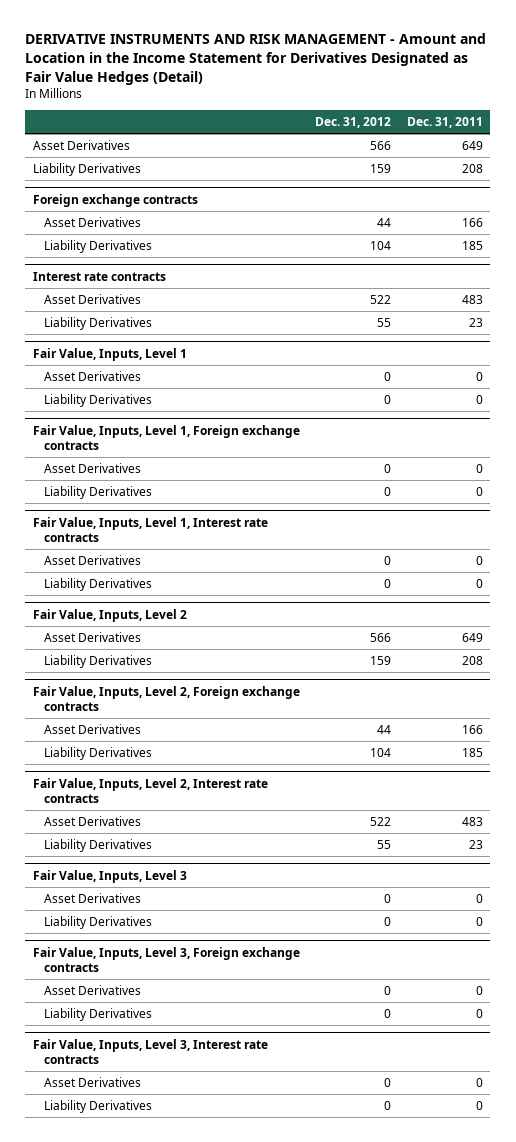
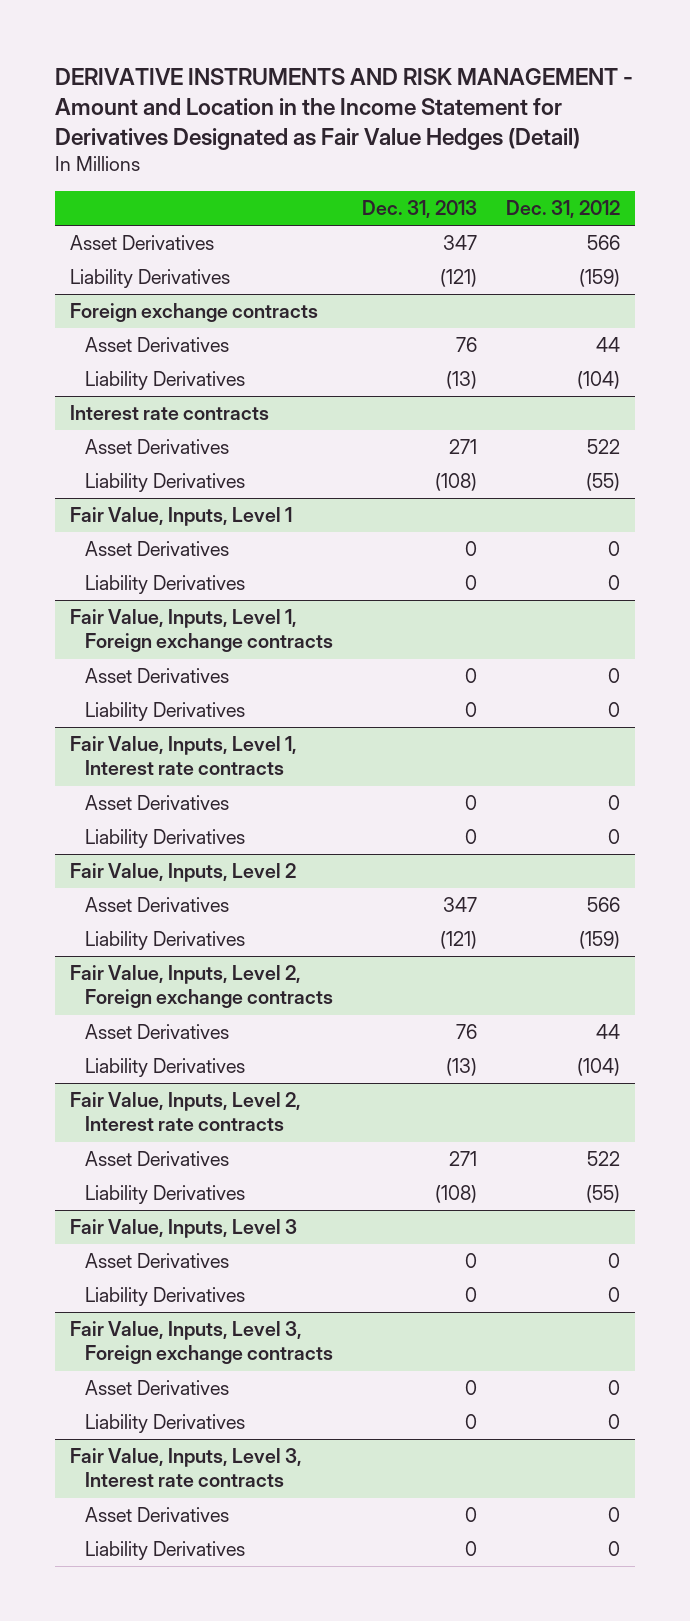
[406,116,483,128] Dec. 31, 2011 -> none
none -> [361,200,477,219] Dec. 31, 2013
[370,163,392,173] 159 -> [578,269,620,288] (159)
[370,240,392,250] 104 -> [576,371,620,390] (104)
[377,317,392,327] 55 -> [585,473,620,492] (55)
[370,655,392,665] 159 -> [578,931,620,950] (159)
[370,747,392,757] 104 -> [576,1058,620,1077] (104)
[377,839,392,849] 55 -> [585,1185,620,1204] (55)

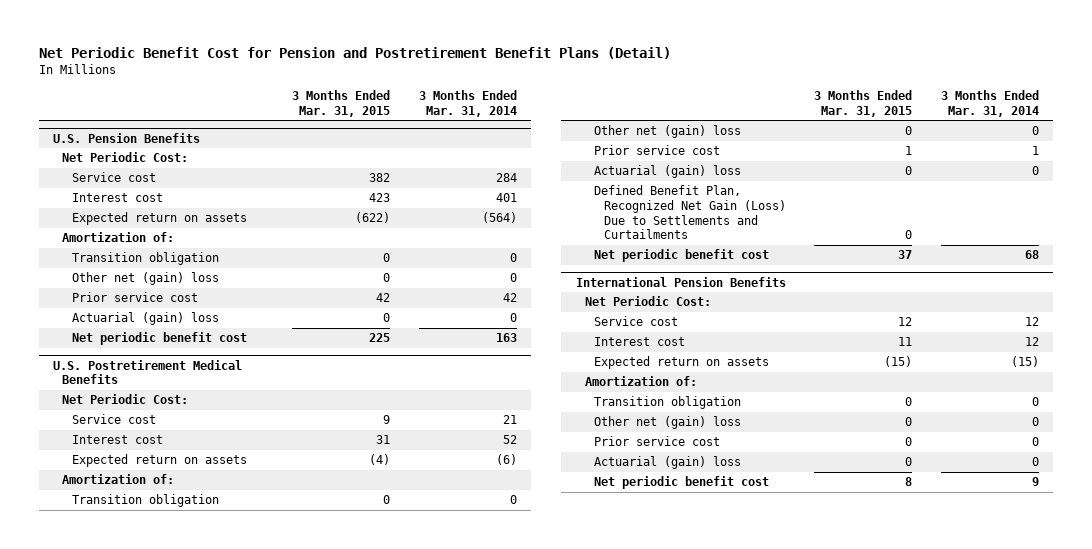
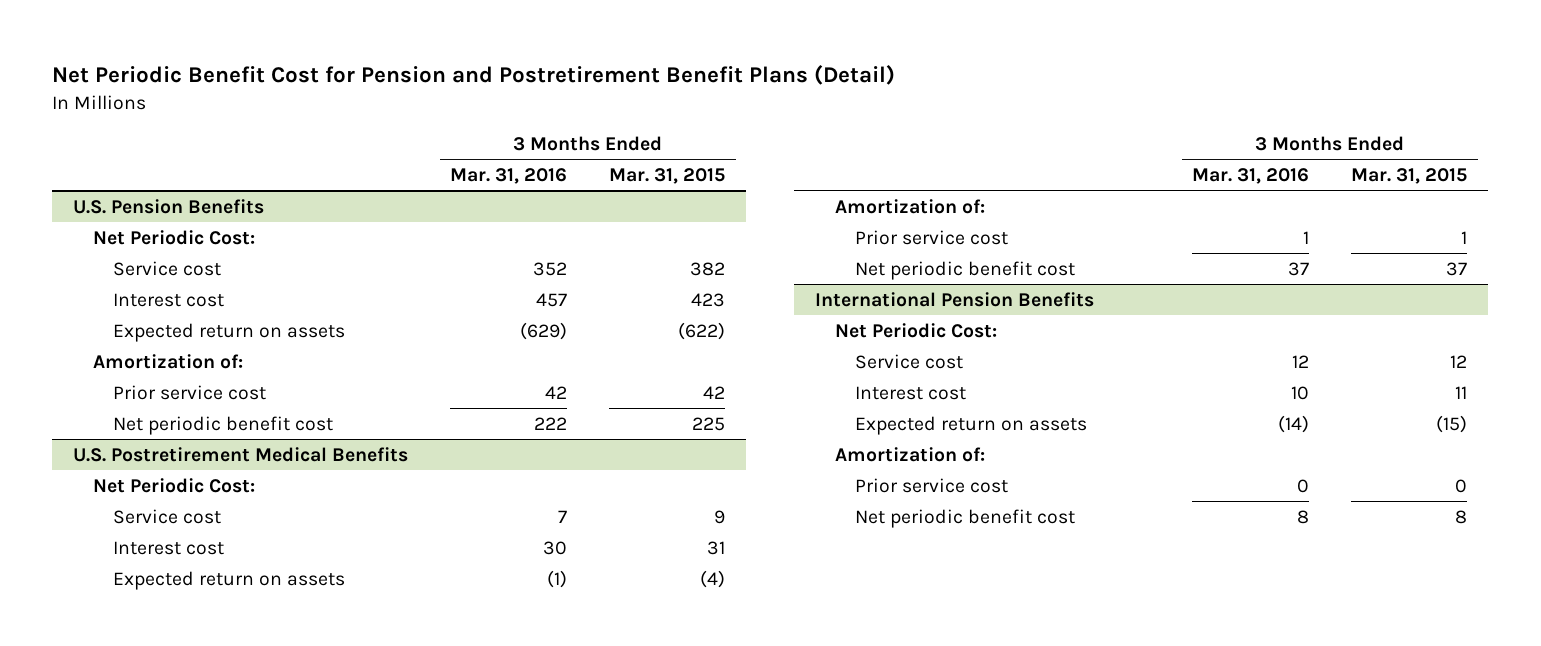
[418,90,517,118] 3 Months Ended Mar. 31, 2014 -> none
none -> [450,167,568,184] Mar. 31, 2016
[71,252,219,266] Transition obligation -> none
[71,272,219,286] Other net (gain) loss -> none
[71,312,219,326] Actuarial (gain) loss -> none
[71,494,219,508] Transition obligation -> none
[594,125,742,139] Other net (gain) loss -> none
[594,165,742,179] Actuarial (gain) loss -> none
[594,185,786,240] Defined Benefit Plan, Recognized Net Gain (Loss) Due to Settlements and Curtailments -> none
[594,396,742,410] Transition obligation -> none
[594,416,742,430] Other net (gain) loss -> none
[594,456,742,470] Actuarial (gain) loss -> none

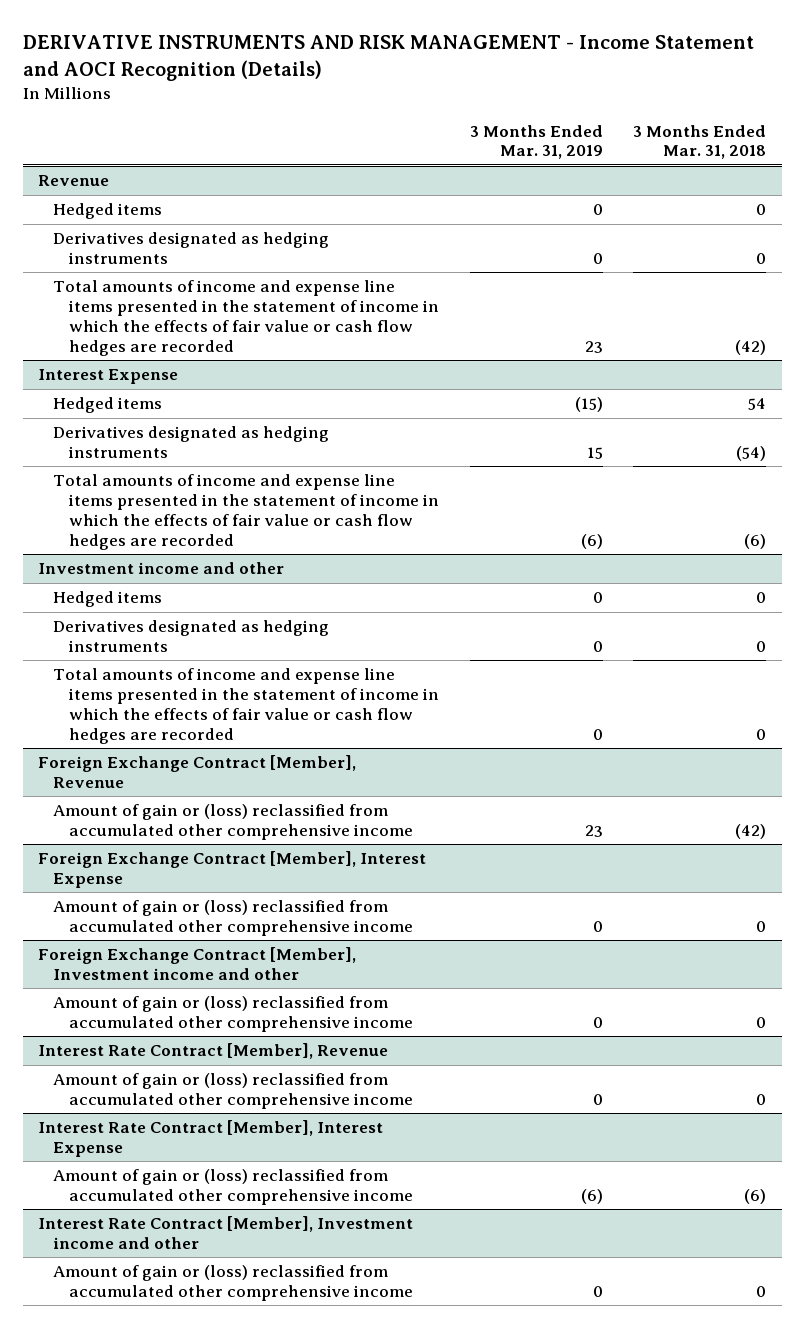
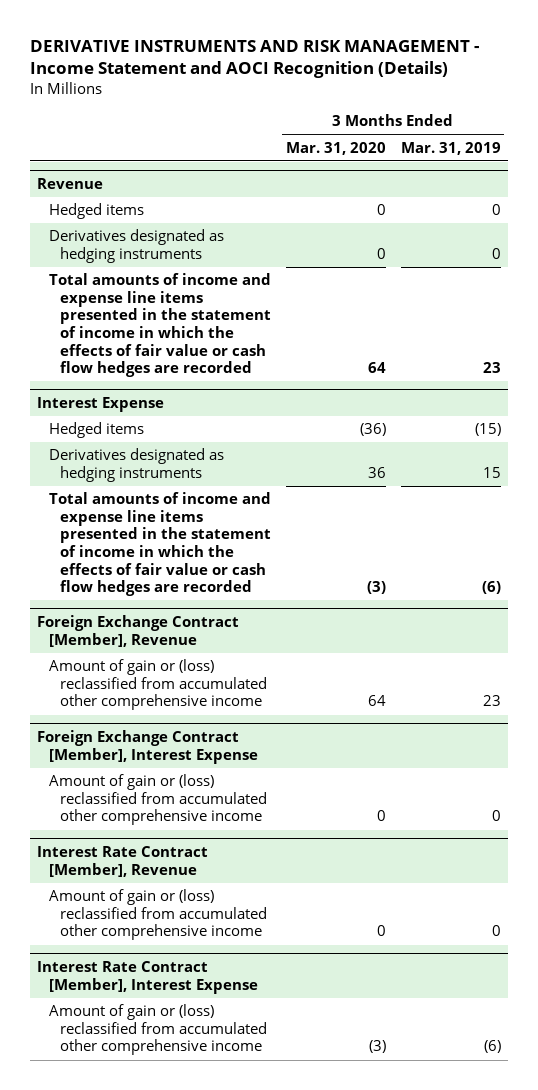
[633,124,767,160] 3 Months Ended Mar. 31, 2018 -> none
none -> [285,141,386,155] Mar. 31, 2020
[38,562,285,575] Investment income and other -> none
[53,591,163,608] Hedged items -> none
[53,620,330,653] Derivatives designated as hedging instruments -> none
[53,668,439,744] Total amounts of income and expense line items presented in the statement of income in which the effects of fair value or cash flow hedges are recorded -> none
[38,947,357,981] Foreign Exchange Contract [Member], Investment income and other -> none
[53,996,413,1033] Amount of gain or (loss) reclassified from accumulated other comprehensive income -> none
[38,1216,414,1250] Interest Rate Contract [Member], Investment income and other -> none
[53,1265,413,1302] Amount of gain or (loss) reclassified from accumulated other comprehensive income -> none

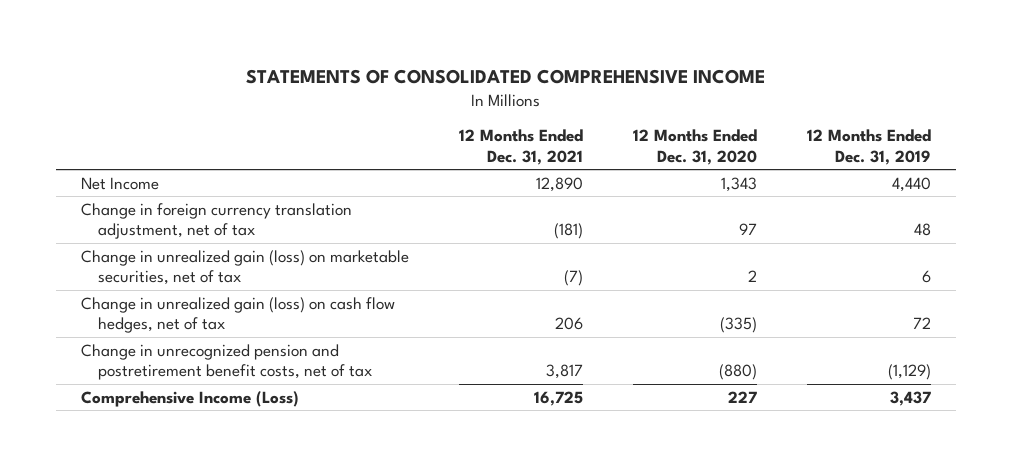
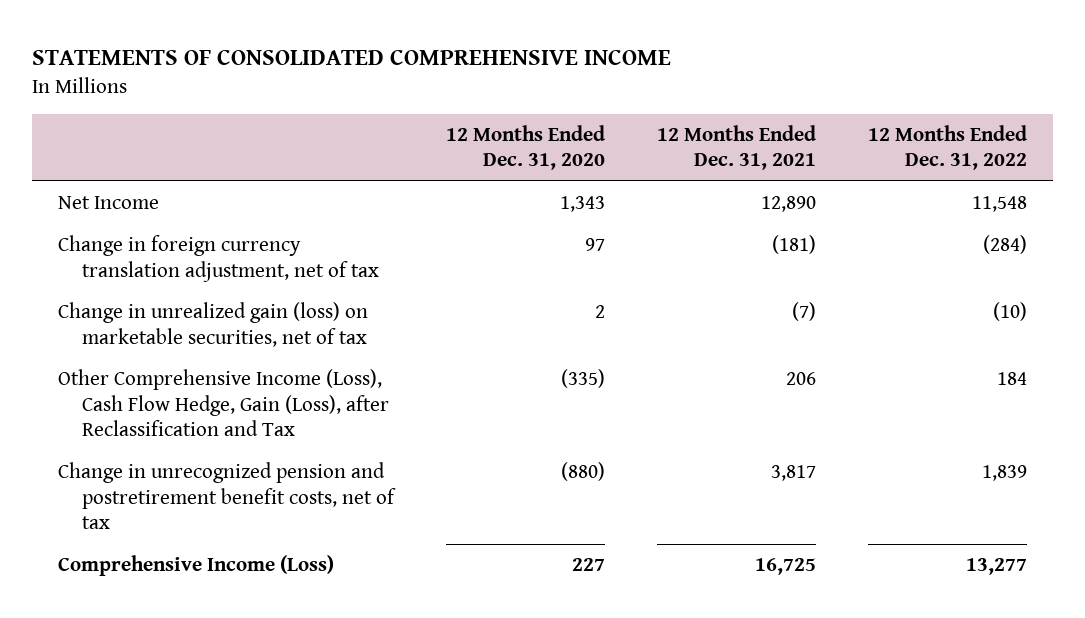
[806,129,931,165] 12 Months Ended Dec. 31, 2019 -> none
none -> [868,124,1028,171] 12 Months Ended Dec. 31, 2022
[81,296,396,334] Change in unrealized gain (loss) on cash flow hedges, net of tax -> [58,369,390,437] Other Comprehensive Income (Loss), Cash Flow Hedge, Gain (Loss), after Reclassification and Tax

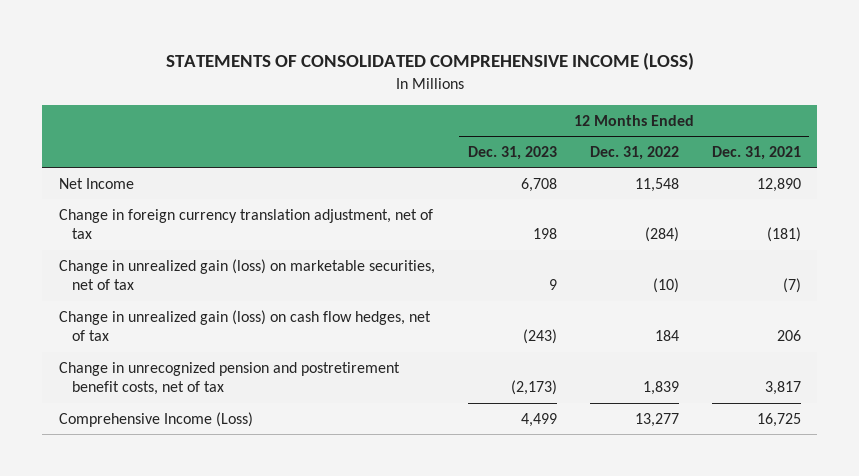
[32,49,672,65] STATEMENTS OF CONSOLIDATED COMPREHENSIVE INCOME -> [165,52,694,71] STATEMENTS OF CONSOLIDATED COMPREHENSIVE INCOME (LOSS)
[446,124,606,171] 12 Months Ended Dec. 31, 2020 -> none
none -> [467,145,557,160] Dec. 31, 2023
[58,369,390,437] Other Comprehensive Income (Loss), Cash Flow Hedge, Gain (Loss), after Reclassification and Tax -> [58,309,431,342] Change in unrealized gain (loss) on cash flow hedges, net of tax

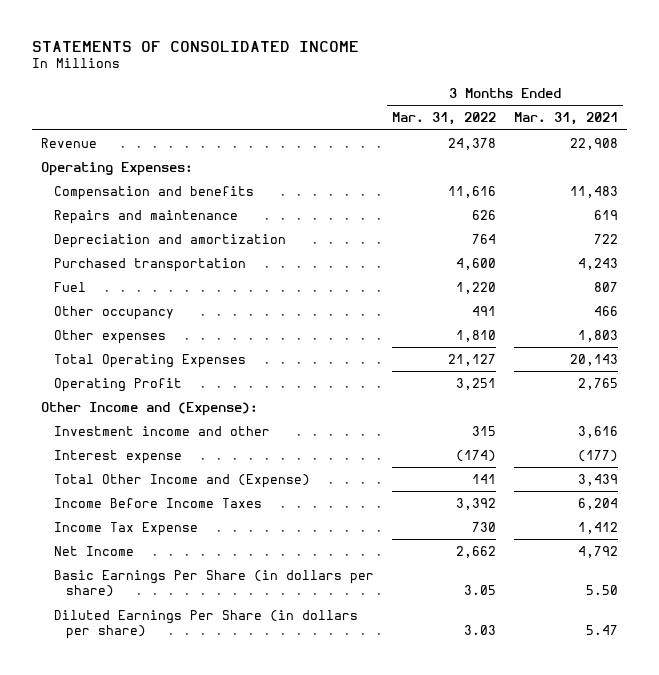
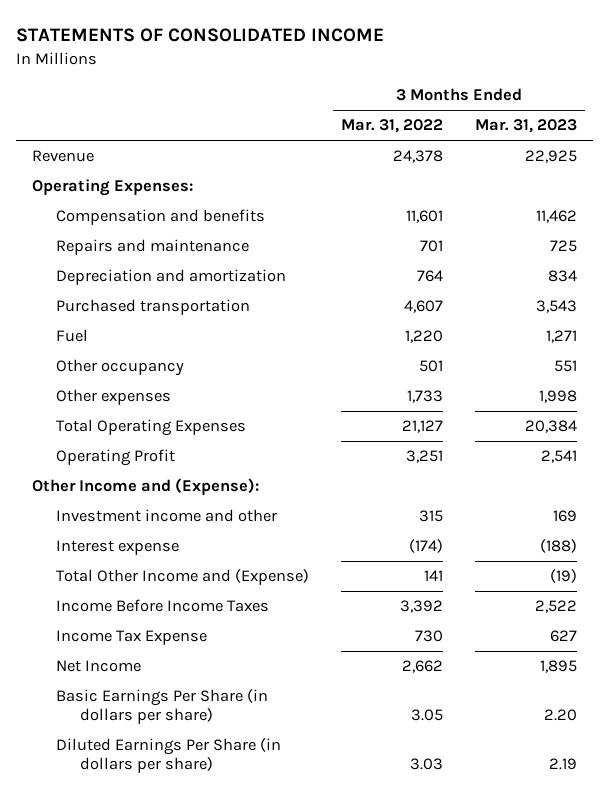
[514,112,619,126] Mar. 31, 2021 -> none
none -> [475,119,578,134] Mar. 31, 2023
[447,185,496,198] 11,616 -> [406,210,444,224] 11,601
[471,209,496,220] 626 -> [420,240,444,253] 701
[455,257,496,270] 4,600 -> [404,300,444,314] 4,607
[471,305,496,316] 491 -> [419,360,444,373] 501
[455,329,496,342] 1,810 -> [407,390,444,404] 1,733

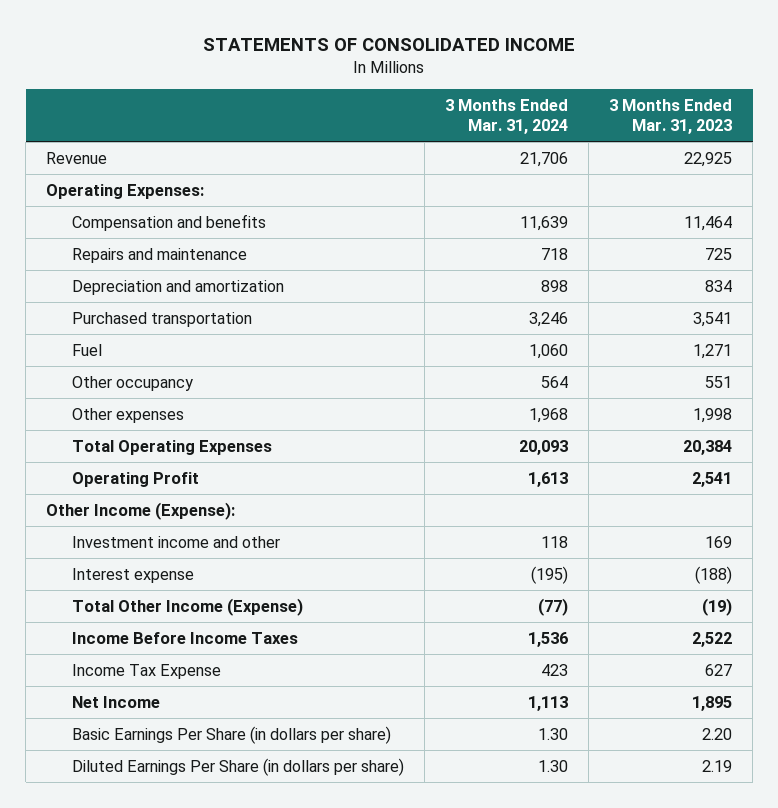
[341,119,444,134] Mar. 31, 2022 -> none
none -> [444,99,568,134] 3 Months Ended Mar. 31, 2024
[536,210,578,224] 11,462 -> [684,215,733,231] 11,464
[536,300,578,314] 3,543 -> [693,311,733,327] 3,541
[32,478,260,496] Other Income and (Expense): -> [46,501,236,520] Other Income (Expense):
[55,569,309,586] Total Other Income and (Expense) -> [71,597,303,616] Total Other Income (Expense)

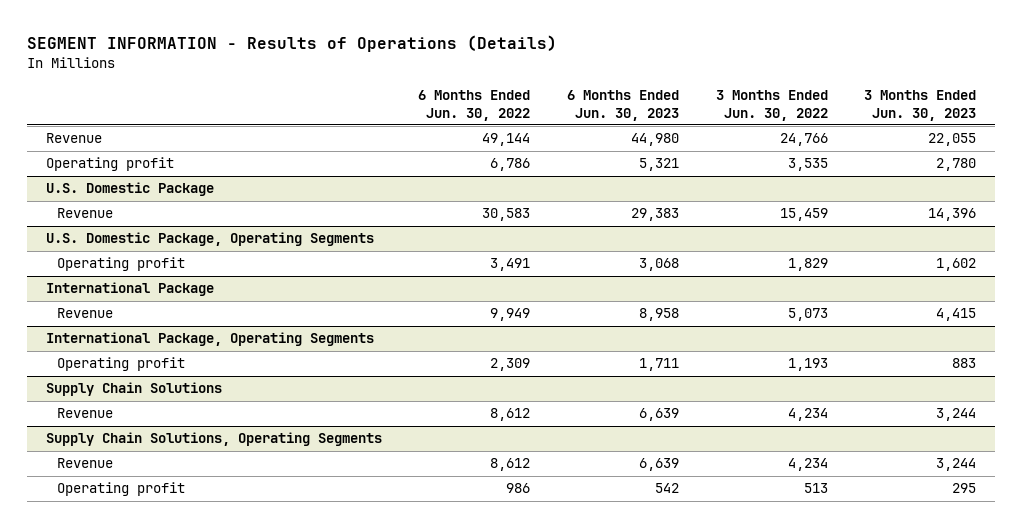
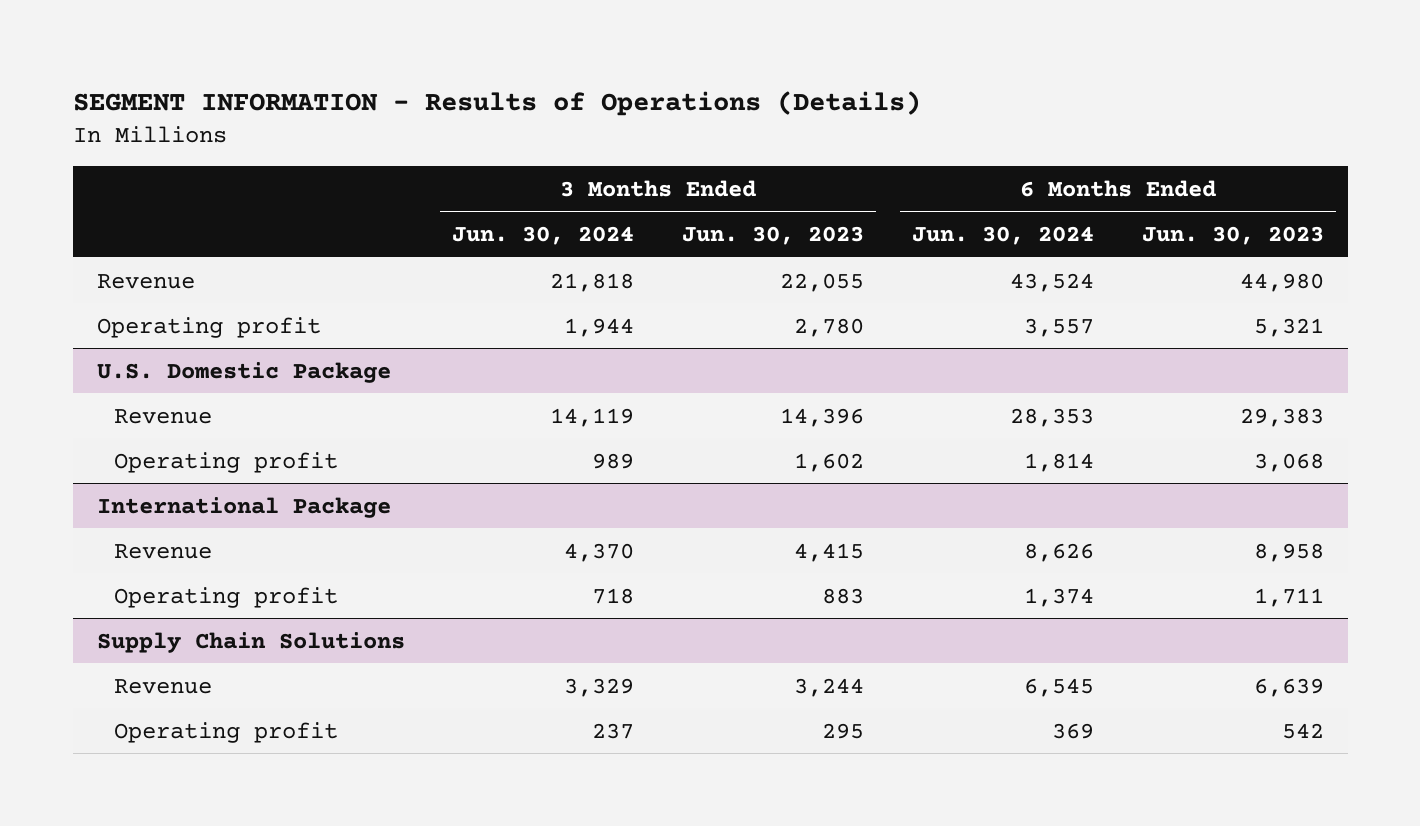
[418,89,531,121] 6 Months Ended Jun. 30, 2022 -> none
[715,89,828,121] 3 Months Ended Jun. 30, 2022 -> none
none -> [452,226,635,246] Jun. 30, 2024
none -> [911,226,1094,246] Jun. 30, 2024
[45,232,374,247] U.S. Domestic Package, Operating Segments -> none
[45,332,374,347] International Package, Operating Segments -> none
[45,432,382,447] Supply Chain Solutions, Operating Segments -> none
[57,458,114,469] Revenue -> none

